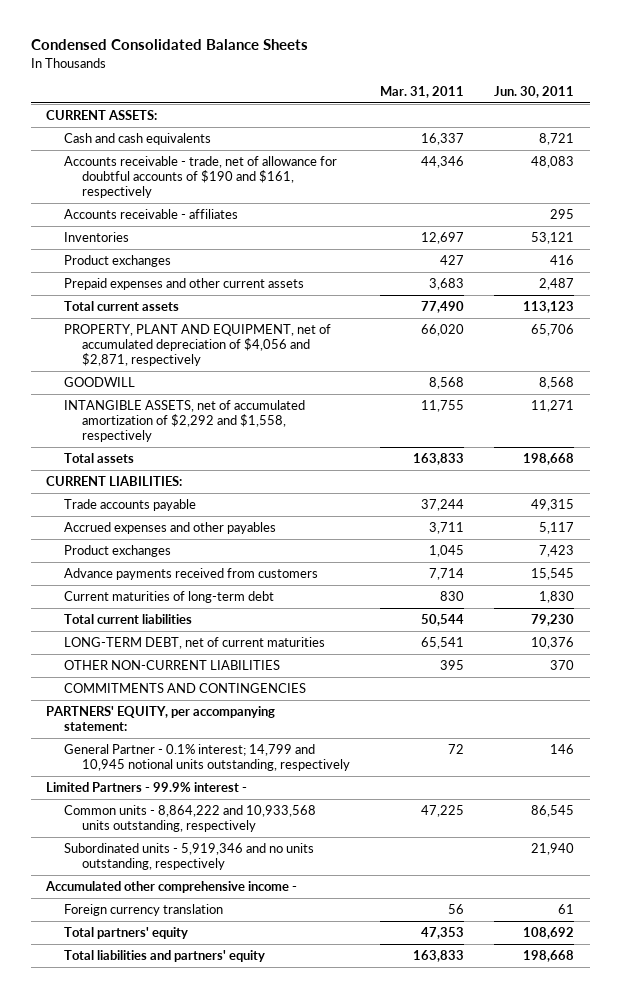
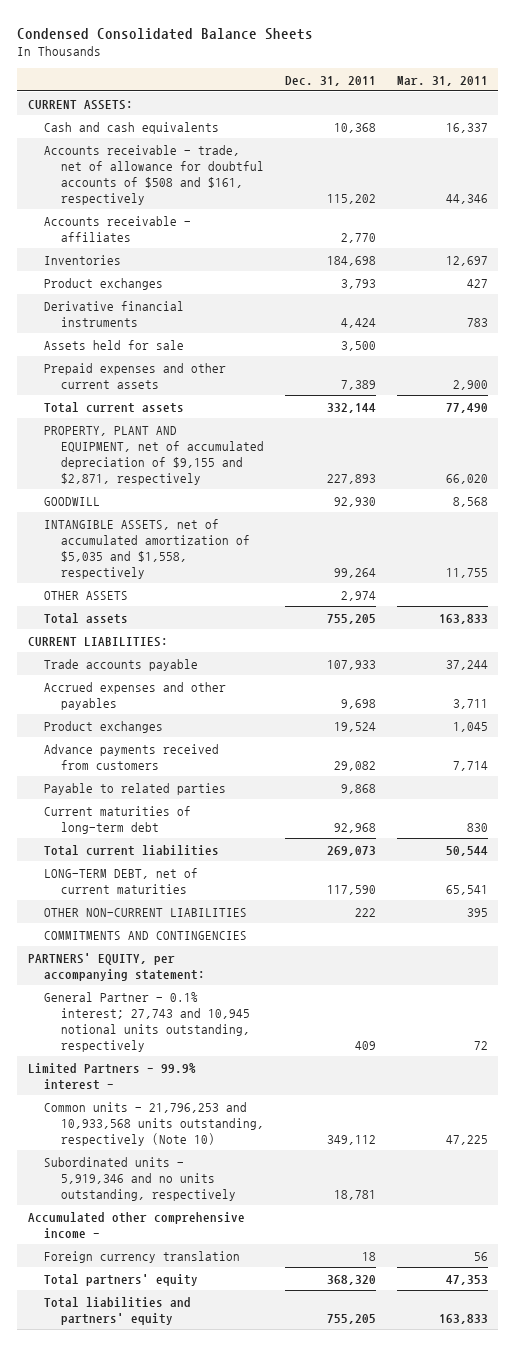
[494,85,575,98] Jun. 30, 2011 -> none
none -> [284,75,376,86] Dec. 31, 2011
[63,155,337,198] Accounts receivable - trade, net of allowance for doubtful accounts of $190 and $161, respectively -> [44,144,264,205] Accounts receivable - trade, net of allowance for doubtful accounts of $508 and $161, respectively
none -> [44,300,185,327] Derivative financial instruments
none -> [44,339,185,350] Assets held for sale
[429,277,465,290] 3,683 -> [452,379,488,390] 2,900
[63,323,331,366] PROPERTY, PLANT AND EQUIPMENT, net of accumulated depreciation of $4,056 and $2,871, respectively -> [44,425,264,485] PROPERTY, PLANT AND EQUIPMENT, net of accumulated depreciation of $9,155 and $2,871, respectively
[63,399,305,442] INTANGIBLE ASSETS, net of accumulated amortization of $2,292 and $1,558, respectively -> [44,518,250,579] INTANGIBLE ASSETS, net of accumulated amortization of $5,035 and $1,558, respectively
none -> [44,590,129,600] OTHER ASSETS
none -> [44,782,227,795] Payable to related parties
[63,743,350,771] General Partner - 0.1% interest; 14,799 and 10,945 notional units outstanding, respectively -> [44,991,250,1052] General Partner - 0.1% interest; 27,743 and 10,945 notional units outstanding, respectively
[63,804,316,832] Common units - 8,864,222 and 10,933,568 units outstanding, respectively -> [44,1101,264,1146] Common units - 21,796,253 and 10,933,568 units outstanding, respectively (Note 10)

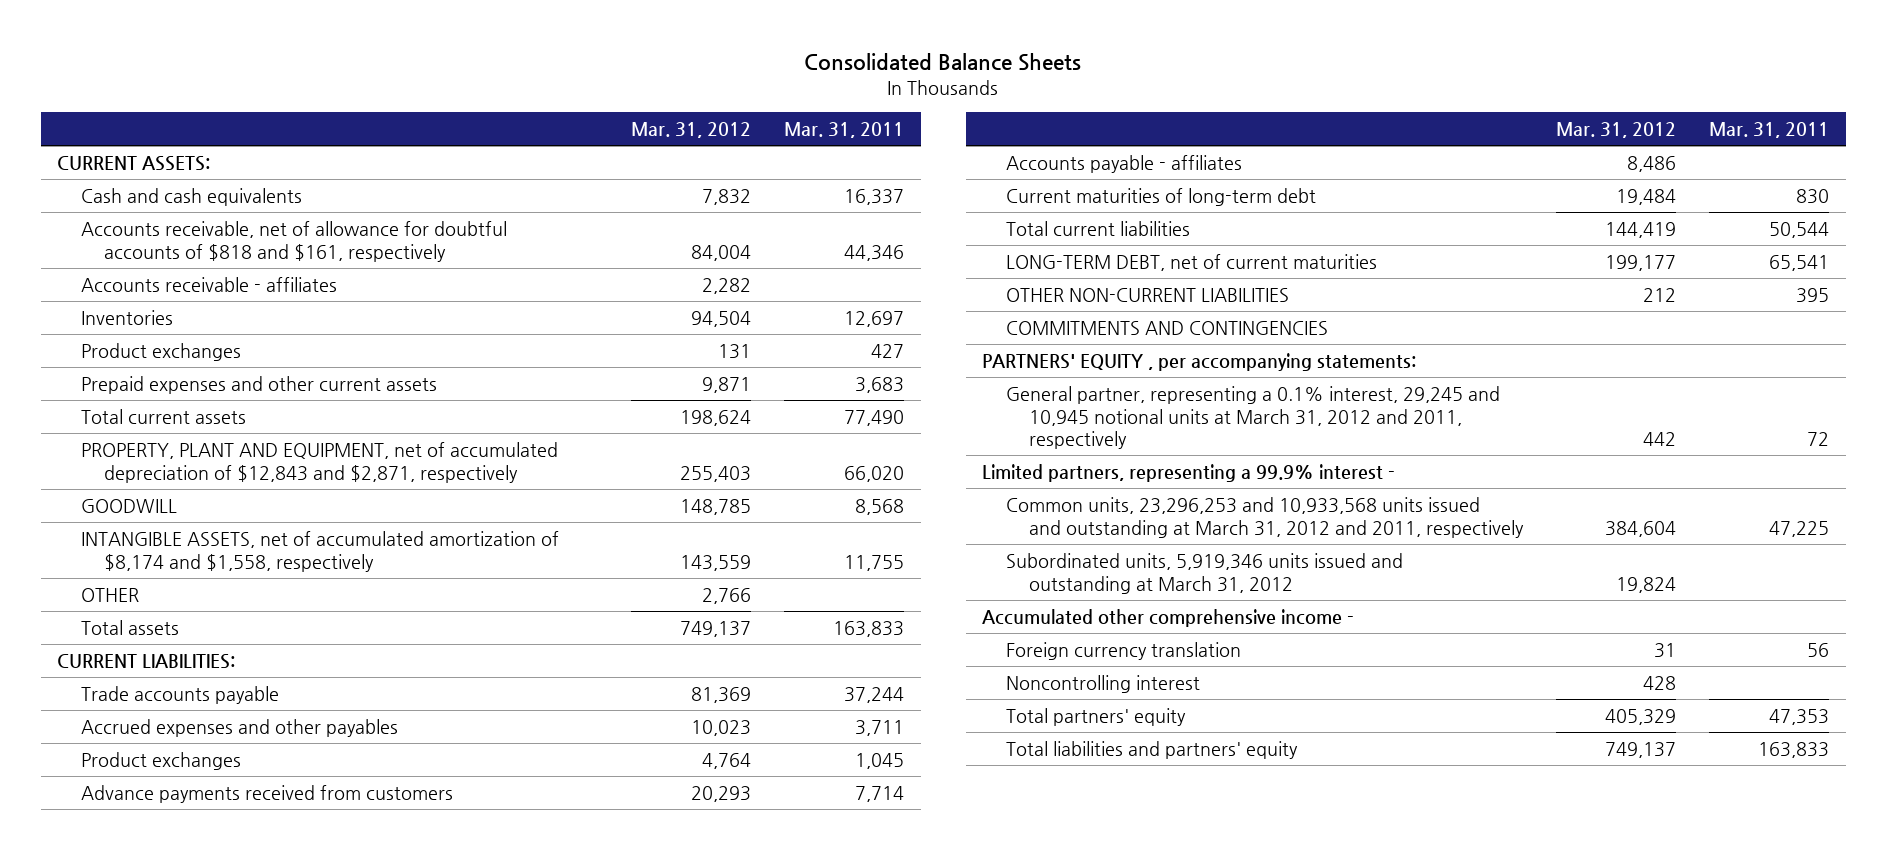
[17,27,314,40] Condensed Consolidated Balance Sheets -> [804,53,1082,72] Consolidated Balance Sheets
[284,75,376,86] Dec. 31, 2011 -> none
none -> [631,121,752,138] Mar. 31, 2012
[44,144,264,205] Accounts receivable - trade, net of allowance for doubtful accounts of $508 and $161, respectively -> [80,220,507,262] Accounts receivable, net of allowance for doubtful accounts of $818 and $161, respectively
[44,300,185,327] Derivative financial instruments -> none
[44,339,185,350] Assets held for sale -> none
[452,379,488,390] 2,900 -> [855,376,905,393] 3,683
[44,425,264,485] PROPERTY, PLANT AND EQUIPMENT, net of accumulated depreciation of $9,155 and $2,871, respectively -> [80,441,558,483] PROPERTY, PLANT AND EQUIPMENT, net of accumulated depreciation of $12,843 and $2,871, respectively
[44,518,250,579] INTANGIBLE ASSETS, net of accumulated amortization of $5,035 and $1,558, respectively -> [80,530,559,572] INTANGIBLE ASSETS, net of accumulated amortization of $8,174 and $1,558, respectively
[44,590,129,600] OTHER ASSETS -> [80,587,139,602] OTHER
[44,782,227,795] Payable to related parties -> [1005,154,1242,173] Accounts payable - affiliates
[27,952,206,981] PARTNERS' EQUITY, per accompanying statement: -> [982,352,1417,371] PARTNERS' EQUITY , per accompanying statements:
[44,991,250,1052] General Partner - 0.1% interest; 27,743 and 10,945 notional units outstanding, respectively -> [1005,385,1500,450] General partner, representing a 0.1% interest, 29,245 and 10,945 notional units at March 31, 2012 and 2011, respectively
[27,1062,196,1090] Limited Partners - 99.9% interest - -> [982,463,1396,482] Limited partners, representing a 99.9% interest -
[44,1101,264,1146] Common units - 21,796,253 and 10,933,568 units outstanding, respectively (Note 10) -> [1005,496,1525,538] Common units, 23,296,253 and 10,933,568 units issued and outstanding at March 31, 2012 and 2011, respectively
[44,1156,236,1201] Subordinated units - 5,919,346 and no units outstanding, respectively -> [1005,552,1403,594] Subordinated units, 5,919,346 units issued and outstanding at March 31, 2012
none -> [1005,674,1200,693] Noncontrolling interest

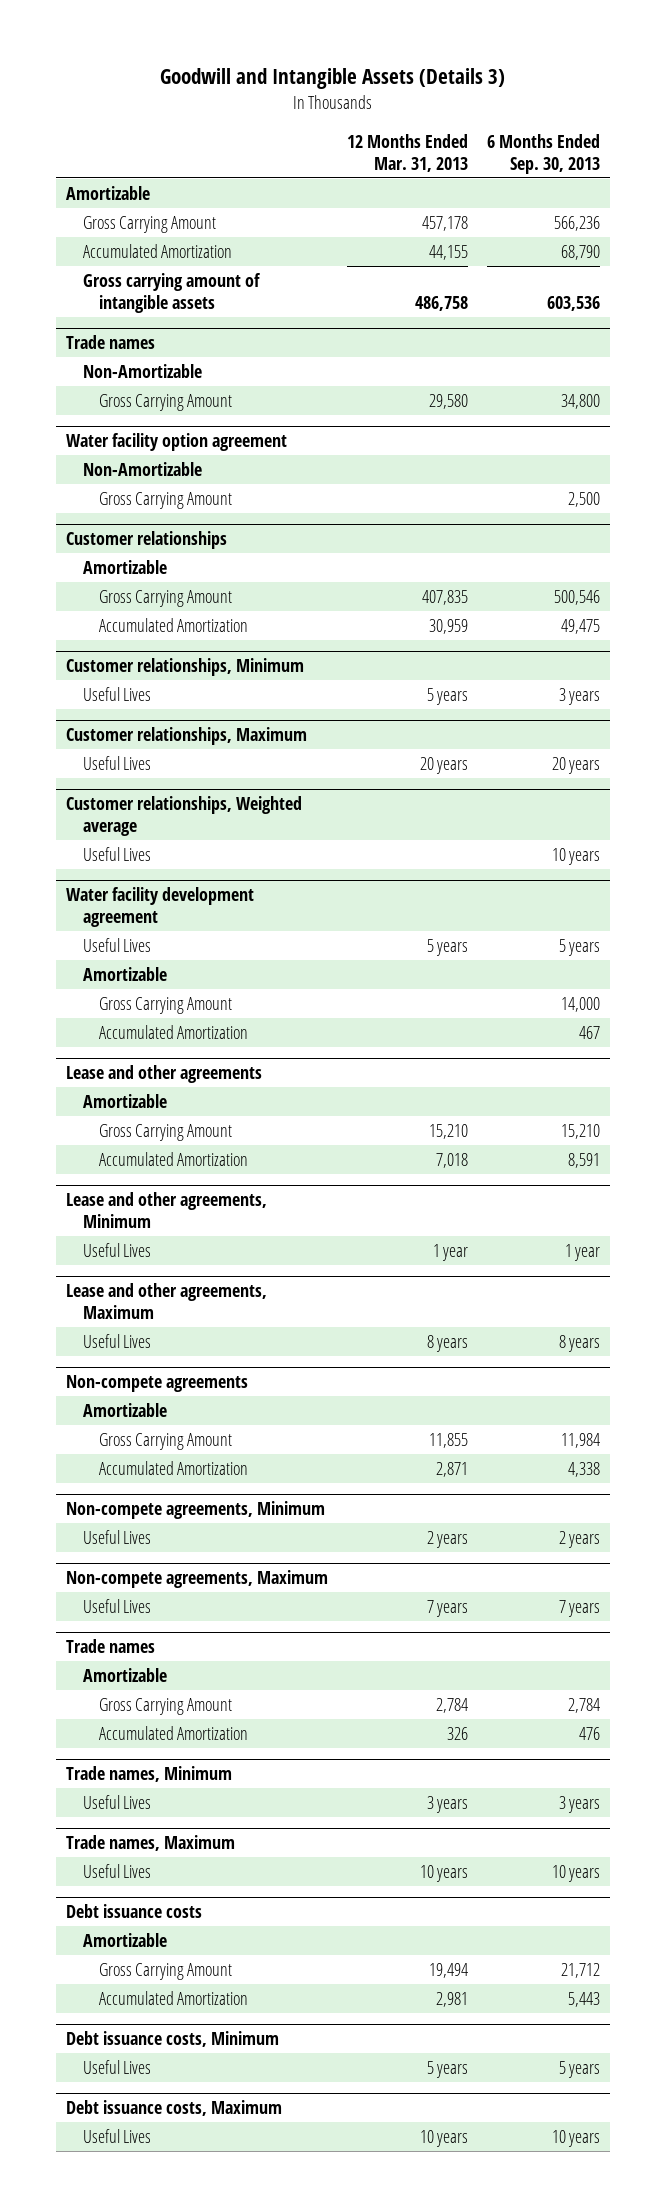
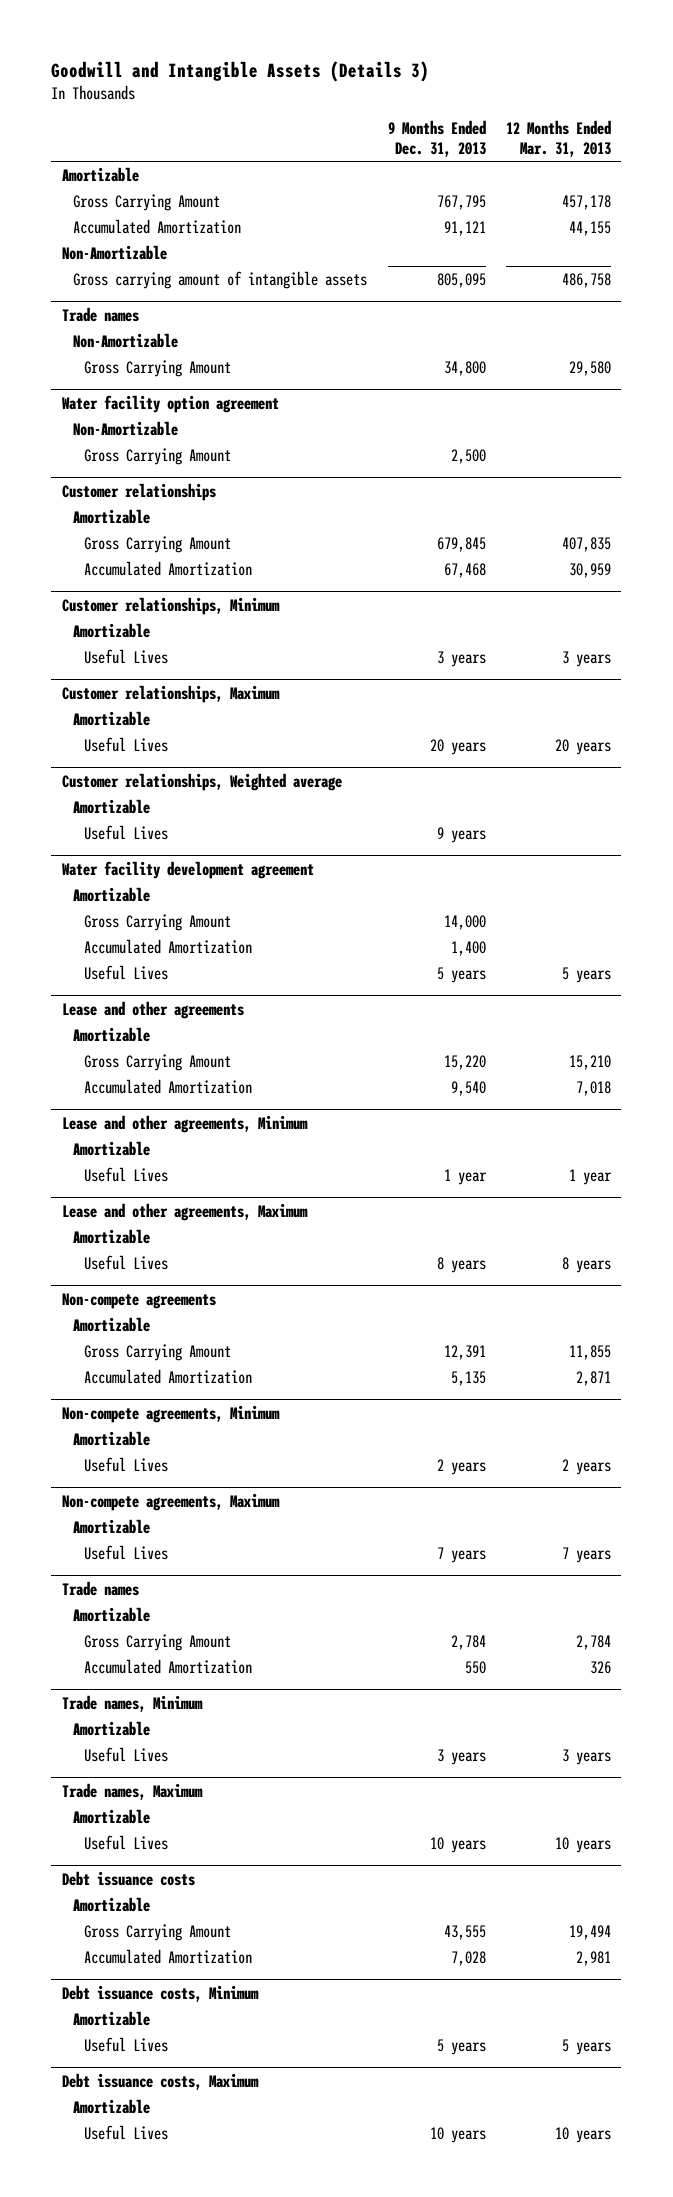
[487,133,601,174] 6 Months Ended Sep. 30, 2013 -> none
none -> [387,119,486,157] 9 Months Ended Dec. 31, 2013
none -> [61,244,167,260] Non-Amortizable
none -> [73,622,151,638] Amortizable
[427,687,469,705] 5 years -> [561,650,611,667] 3 years
none -> [73,710,151,726] Amortizable
none -> [73,798,151,814] Amortizable
[82,937,151,952] Useful Lives -> [84,964,169,980] Useful Lives
none -> [73,1140,151,1156] Amortizable
none -> [73,1228,151,1244] Amortizable
none -> [73,1430,151,1446] Amortizable
none -> [73,1518,151,1534] Amortizable
none -> [73,1720,151,1736] Amortizable
none -> [73,1808,151,1824] Amortizable
none -> [73,2010,151,2026] Amortizable
none -> [73,2098,151,2114] Amortizable

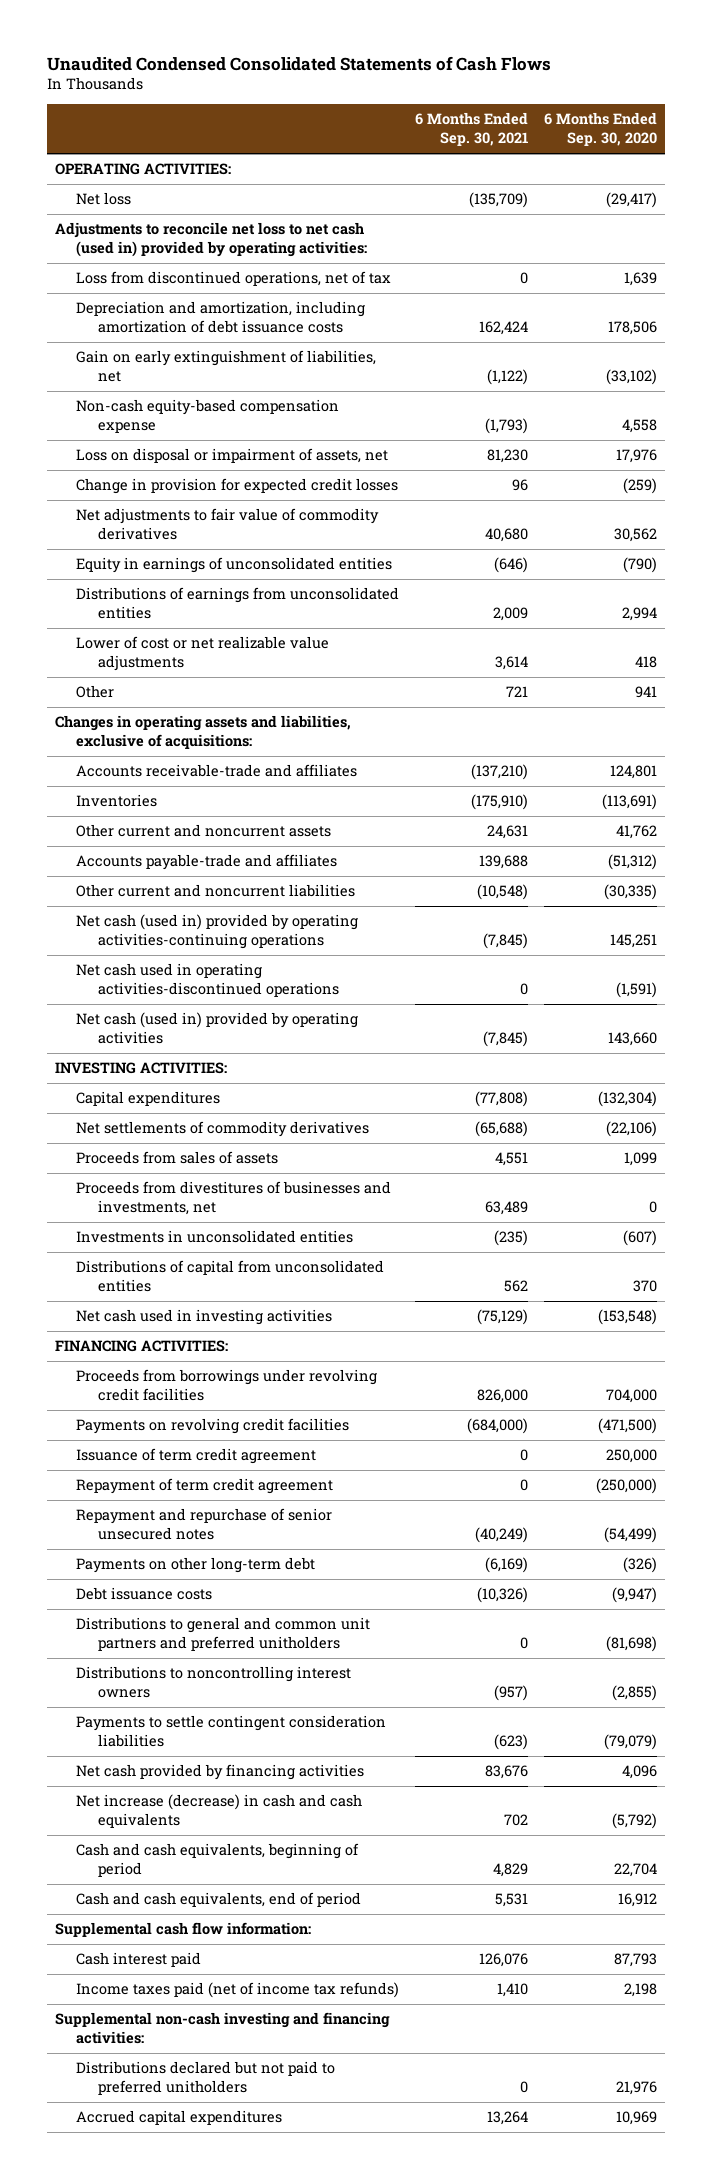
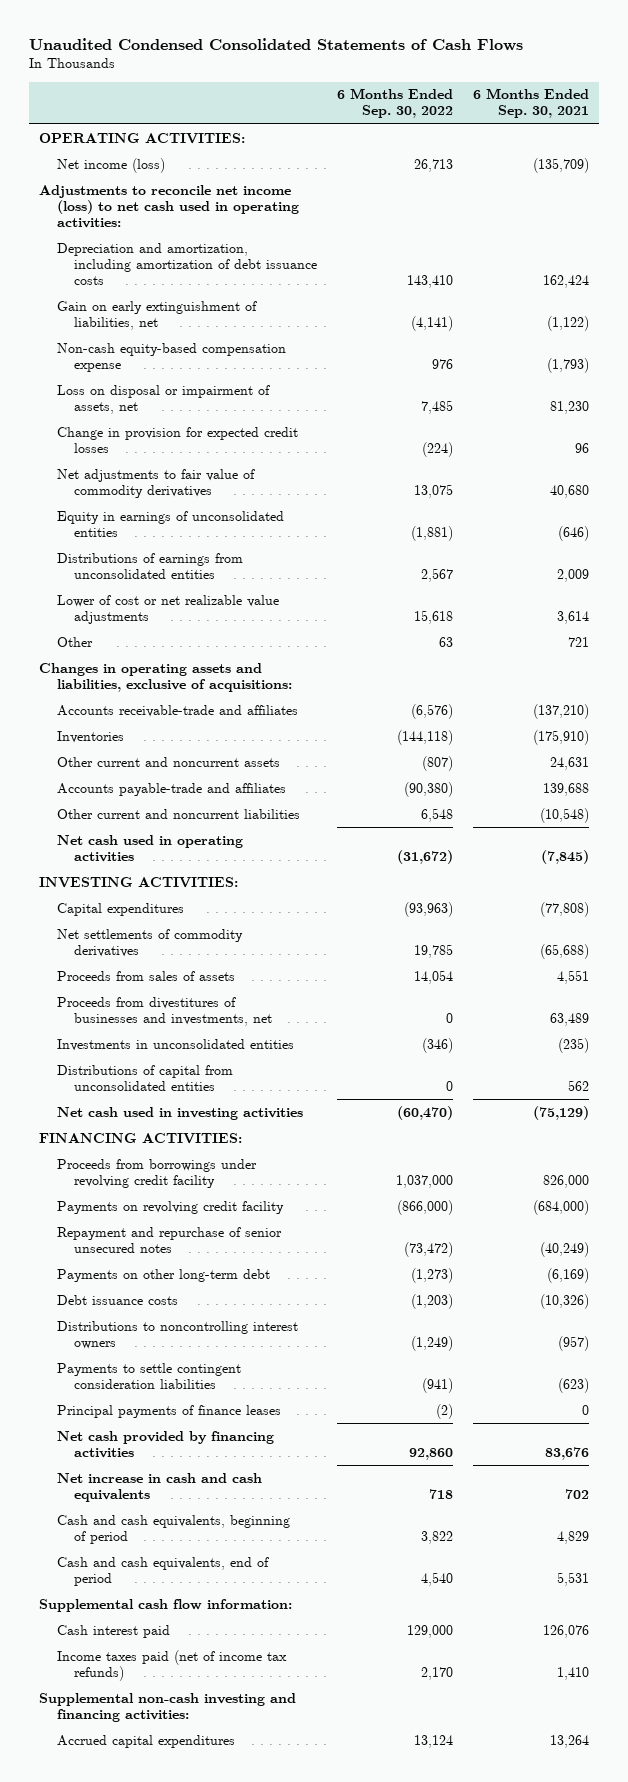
[543,112,657,147] 6 Months Ended Sep. 30, 2020 -> none
none -> [337,88,454,119] 6 Months Ended Sep. 30, 2022
[76,271,392,287] Loss from discontinued operations, net of tax -> none
[76,192,132,206] Net loss -> [56,157,165,173] Net income (loss)
[54,222,368,258] Adjustments to reconcile net loss to net cash (used in) provided by operating activities: -> [39,184,299,228] Adjustments to reconcile net income (loss) to net cash used in operating activities:
[76,914,359,950] Net cash (used in) provided by operating activities-continuing operations -> none
[76,963,339,998] Net cash used in operating activities-discontinued operations -> none
[76,1012,359,1045] Net cash (used in) provided by operating activities -> [56,834,243,862] Net cash used in operating activities
[76,1448,317,1465] Issuance of term credit agreement -> none
[76,1478,334,1495] Repayment of term credit agreement -> none
[76,1369,378,1402] Proceeds from borrowings under revolving credit facilities -> [56,1158,257,1188] Proceeds from borrowings under revolving credit facility
[76,1418,350,1435] Payments on revolving credit facilities -> [56,1200,284,1214] Payments on revolving credit facility
[76,1617,371,1652] Distributions to general and common unit partners and preferred unitholders -> none
none -> [56,1404,281,1418] Principal payments of finance leases
[76,1794,363,1829] Net increase (decrease) in cash and cash equivalents -> [56,1472,262,1502] Net increase in cash and cash equivalents
[76,2061,336,2096] Distributions declared but not paid to preferred unitholders -> none

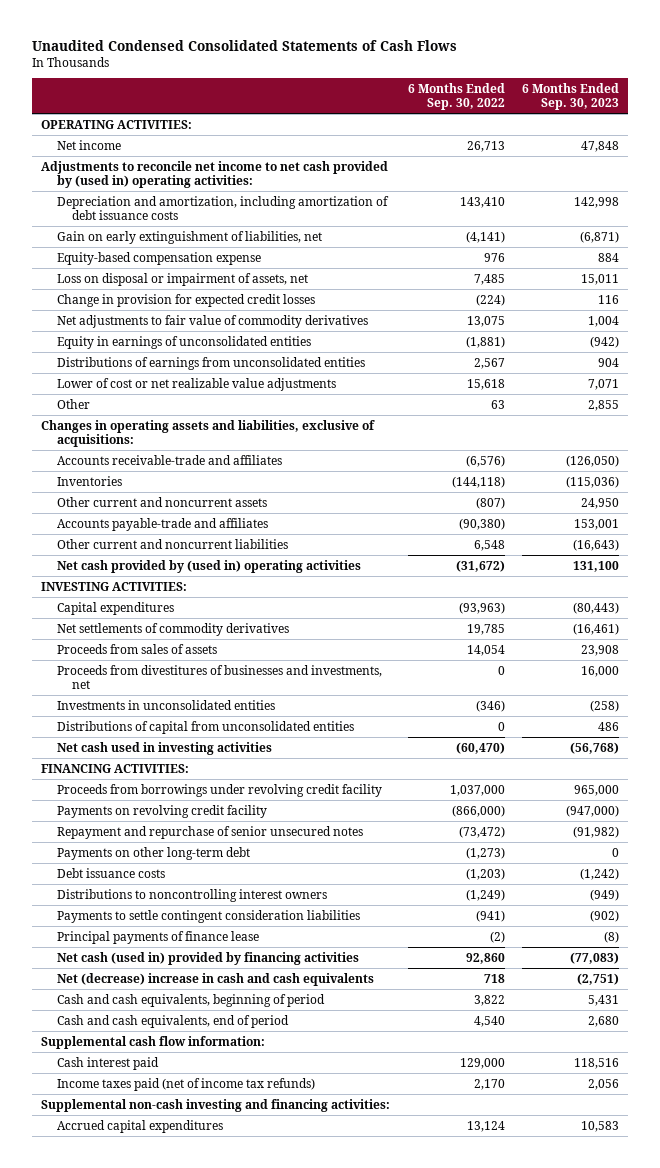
[473,88,590,119] 6 Months Ended Sep. 30, 2021 -> none
none -> [522,83,620,111] 6 Months Ended Sep. 30, 2023
[56,157,165,173] Net income (loss) -> [56,139,121,150] Net income
[39,184,299,228] Adjustments to reconcile net income (loss) to net cash used in operating activities: -> [41,160,389,188] Adjustments to reconcile net income to net cash provided by (used in) operating activities:
[56,342,286,372] Non-cash equity-based compensation expense -> [56,251,261,265] Equity-based compensation expense
[56,834,243,862] Net cash used in operating activities -> [56,559,361,573] Net cash provided by (used in) operating activities
[56,1404,281,1418] Principal payments of finance leases -> [56,930,259,944] Principal payments of finance lease
[56,1430,274,1458] Net cash provided by financing activities -> [56,951,359,965] Net cash (used in) provided by financing activities
[56,1472,262,1502] Net increase in cash and cash equivalents -> [56,972,374,986] Net (decrease) increase in cash and cash equivalents

